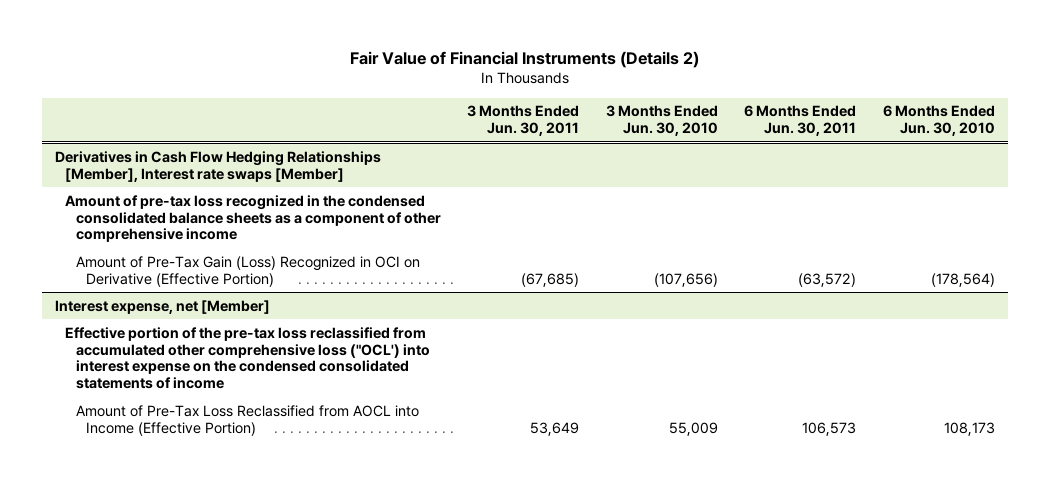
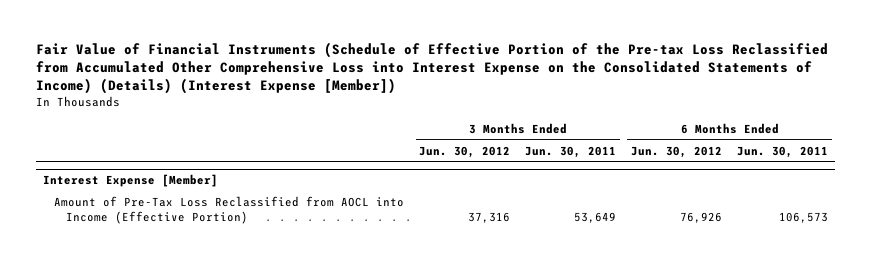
[349,50,699,68] Fair Value of Financial Instruments (Details 2) -> [35,41,828,95] Fair Value of Financial Instruments (Schedule of Effective Portion of the Pre-tax Loss Reclassified from Accumulated Other Comprehensive Loss into Interest Expense on the Consolidated Statements of Income) (Details) (Interest Expense [Member])
[605,105,718,137] 3 Months Ended Jun. 30, 2010 -> none
[882,105,995,137] 6 Months Ended Jun. 30, 2010 -> none
none -> [419,145,511,158] Jun. 30, 2012
none -> [631,145,723,158] Jun. 30, 2012
[54,150,381,182] Derivatives in Cash Flow Hedging Relationships [Member], Interest rate swaps [Member] -> none
[65,194,441,243] Amount of pre-tax loss recognized in the condensed consolidated balance sheets as a component of other comprehensive income -> none
[75,255,420,287] Amount of Pre-Tax Gain (Loss) Recognized in OCI on Derivative (Effective Portion) -> none
[65,326,430,390] Effective portion of the pre-tax loss reclassified from accumulated other comprehensive loss ("OCL') into interest expense on the condensed consolidated statements of income -> none
[54,299,270,314] Interest expense, net [Member] -> [43,174,219,188] Interest Expense [Member]

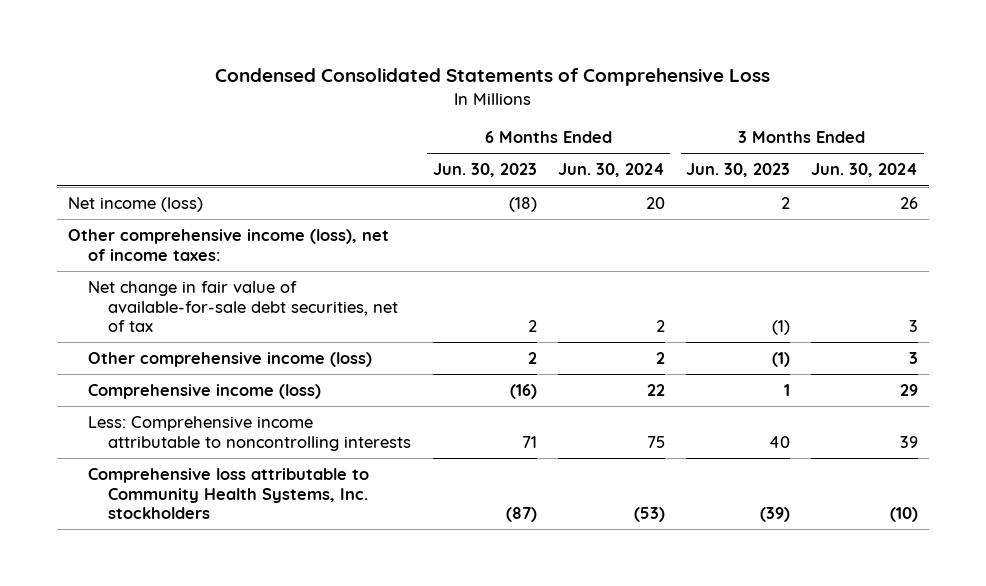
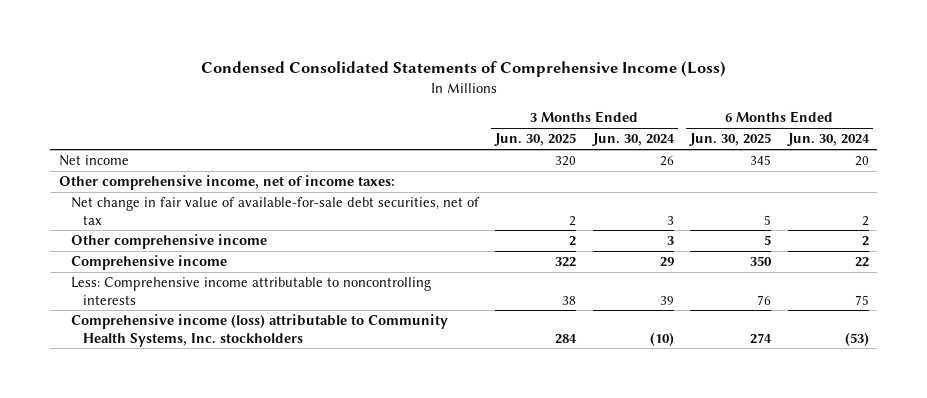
[215,68,771,87] Condensed Consolidated Statements of Comprehensive Loss -> [200,60,726,77] Condensed Consolidated Statements of Comprehensive Income (Loss)
[432,163,537,178] Jun. 30, 2023 -> none
[686,163,791,178] Jun. 30, 2023 -> none
none -> [494,133,577,147] Jun. 30, 2025
none -> [689,133,772,147] Jun. 30, 2025
[67,197,203,213] Net income (loss) -> [58,155,129,167] Net income
[67,229,389,261] Other comprehensive income (loss), net of income taxes: -> [58,175,395,191] Other comprehensive income, net of income taxes:
[87,352,372,368] Other comprehensive income (loss) -> [70,234,267,250] Other comprehensive income
[87,384,321,400] Comprehensive income (loss) -> [70,255,227,271] Comprehensive income
[87,468,369,520] Comprehensive loss attributable to Community Health Systems, Inc. stockholders -> [70,314,448,347] Comprehensive income (loss) attributable to Community Health Systems, Inc. stockholders

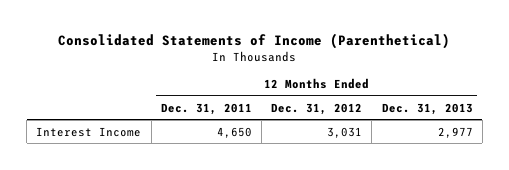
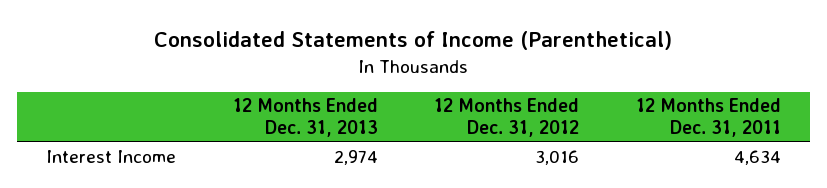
[216,126,252,138] 4,650 -> [734,150,782,166] 4,634
[327,126,363,138] 3,031 -> [535,150,580,166] 3,016
[437,126,473,138] 2,977 -> [333,150,378,166] 2,974

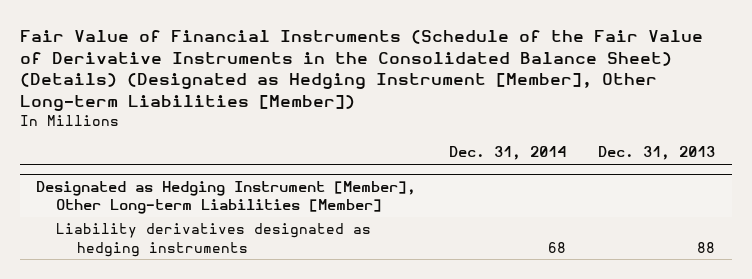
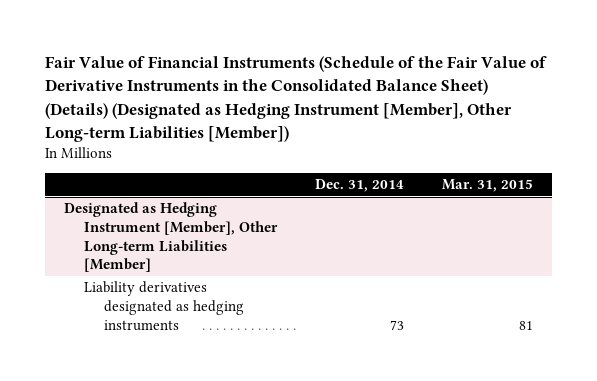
[598,146,716,161] Dec. 31, 2013 -> none
none -> [442,179,534,193] Mar. 31, 2015
[547,241,566,253] 68 -> [390,319,405,330] 73

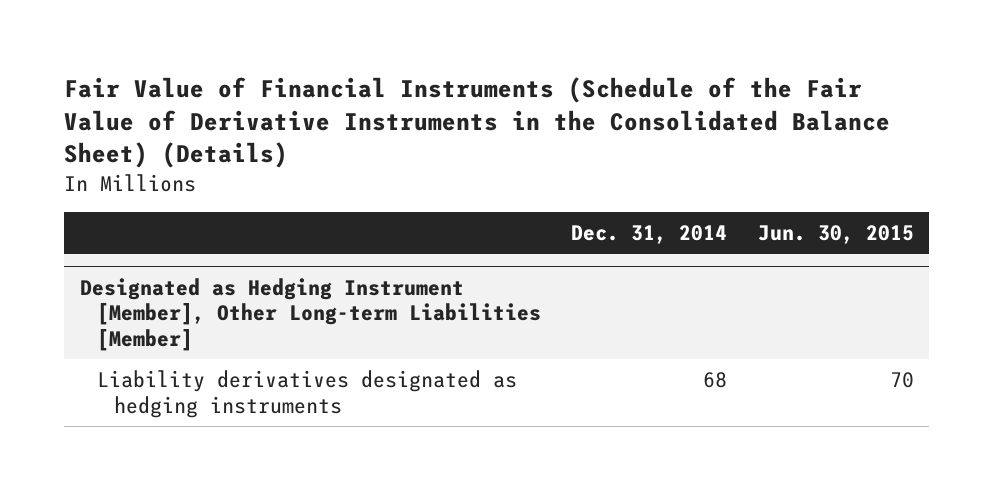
[44,56,547,142] Fair Value of Financial Instruments (Schedule of the Fair Value of Derivative Instruments in the Consolidated Balance Sheet) (Details) (Designated as Hedging Instrument [Member], Other Long-term Liabilities [Member]) -> [64,77,891,169] Fair Value of Financial Instruments (Schedule of the Fair Value of Derivative Instruments in the Consolidated Balance Sheet) (Details)
[442,179,534,193] Mar. 31, 2015 -> none
none -> [757,224,914,244] Jun. 30, 2015
[390,319,405,330] 73 -> [703,372,728,389] 68

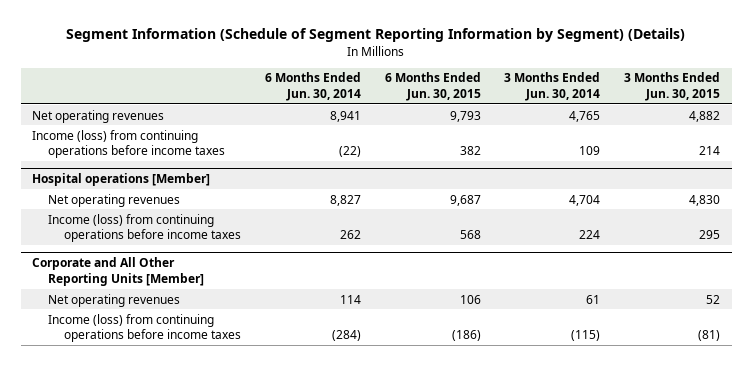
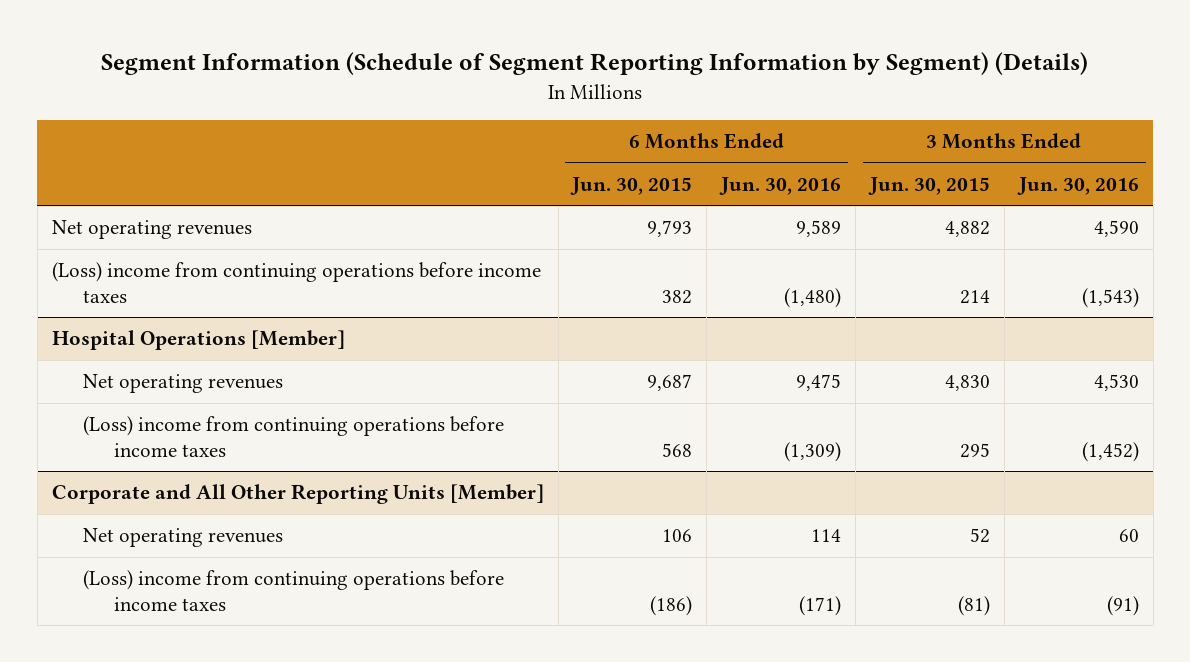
[264,72,361,101] 6 Months Ended Jun. 30, 2014 -> none
[504,72,601,101] 3 Months Ended Jun. 30, 2014 -> none
none -> [719,176,842,195] Jun. 30, 2016
none -> [1016,176,1139,195] Jun. 30, 2016
[32,129,226,158] Income (loss) from continuing operations before income taxes -> [51,262,541,303] (Loss) income from continuing operations before income taxes
[32,173,211,187] Hospital operations [Member] -> [51,330,345,351] Hospital Operations [Member]
[48,213,241,242] Income (loss) from continuing operations before income taxes -> [83,416,505,457] (Loss) income from continuing operations before income taxes
[48,313,241,342] Income (loss) from continuing operations before income taxes -> [83,570,505,611] (Loss) income from continuing operations before income taxes

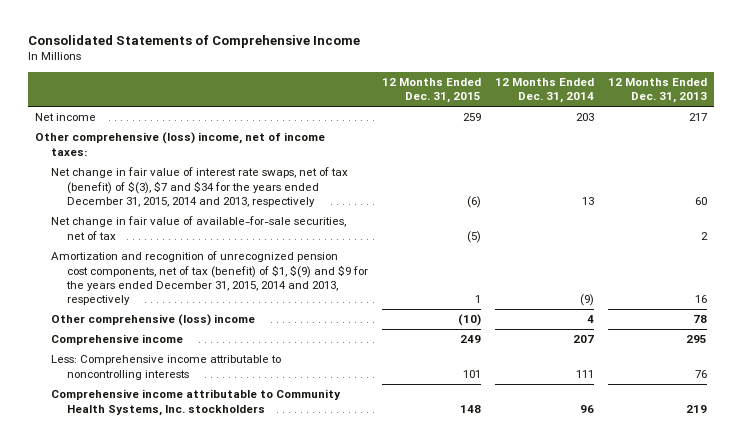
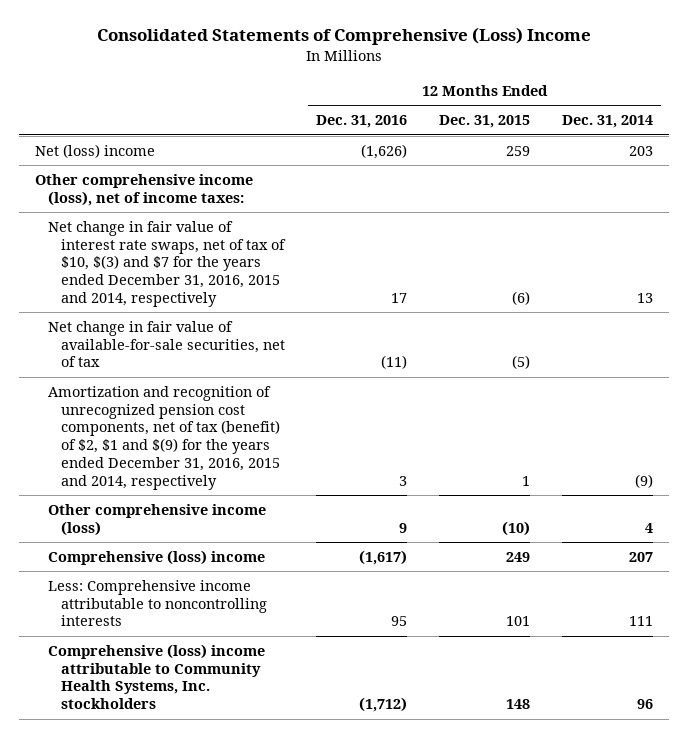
[27,35,360,49] Consolidated Statements of Comprehensive Income -> [96,27,591,46] Consolidated Statements of Comprehensive (Loss) Income
[608,77,708,104] 12 Months Ended Dec. 31, 2013 -> none
none -> [316,115,408,129] Dec. 31, 2016
[34,113,96,122] Net income -> [34,143,155,158] Net (loss) income
[34,132,325,156] Other comprehensive (loss) income, net of income taxes: -> [34,173,253,206] Other comprehensive income (loss), net of income taxes:
[50,167,348,207] Net change in fair value of interest rate swaps, net of tax (benefit) of $(3), $7 and $34 for the years ended December 31, 2015, 2014 and 2013, respectively -> [47,220,286,307] Net change in fair value of interest rate swaps, net of tax of $10, $(3) and $7 for the years ended December 31, 2016, 2015 and 2014, respectively
[50,251,368,306] Amortization and recognition of unrecognized pension cost components, net of tax (benefit) of $1, $(9) and $9 for the years ended December 31, 2015, 2014 and 2013, respectively -> [47,385,280,490] Amortization and recognition of unrecognized pension cost components, net of tax (benefit) of $2, $1 and $(9) for the years ended December 31, 2016, 2015 and 2014, respectively
[50,314,255,327] Other comprehensive (loss) income -> [47,503,266,536] Other comprehensive income (loss)
[50,334,183,346] Comprehensive income -> [47,549,265,565] Comprehensive (loss) income
[50,389,341,416] Comprehensive income attributable to Community Health Systems, Inc. stockholders -> [47,643,265,710] Comprehensive (loss) income attributable to Community Health Systems, Inc. stockholders

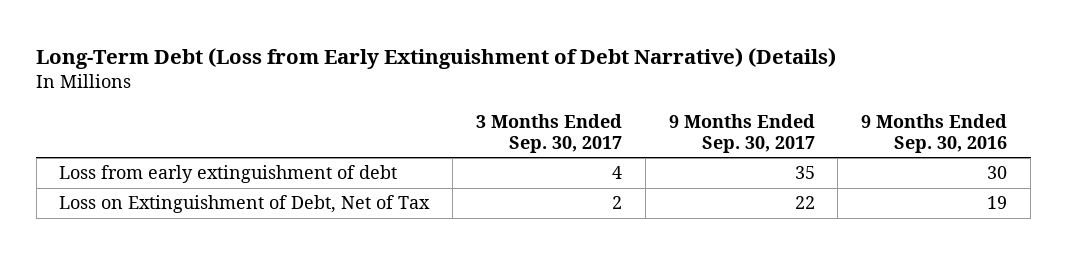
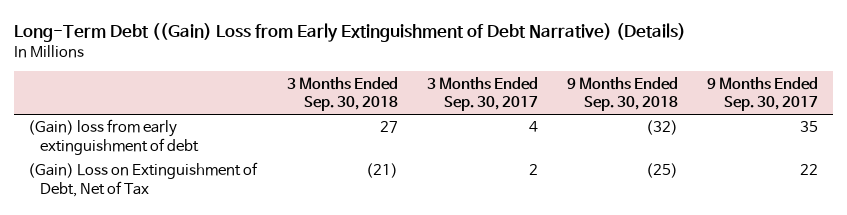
[36,48,837,70] Long-Term Debt (Loss from Early Extinguishment of Debt Narrative) (Details) -> [13,22,686,42] Long-Term Debt ((Gain) Loss from Early Extinguishment of Debt Narrative) (Details)
[861,113,1008,154] 9 Months Ended Sep. 30, 2016 -> none
none -> [286,76,398,112] 3 Months Ended Sep. 30, 2018
none -> [567,76,679,112] 9 Months Ended Sep. 30, 2018
[59,165,398,184] Loss from early extinguishment of debt -> [28,119,199,155] (Gain) loss from early extinguishment of debt
[59,195,431,214] Loss on Extinguishment of Debt, Net of Tax -> [28,162,259,197] (Gain) Loss on Extinguishment of Debt, Net of Tax

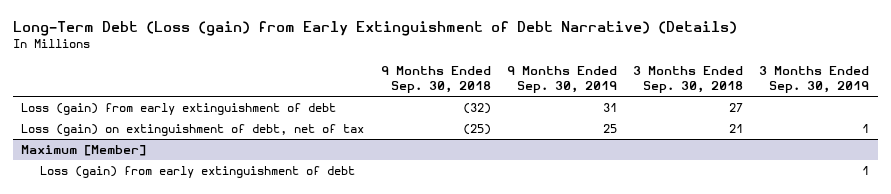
[13,22,686,42] Long-Term Debt ((Gain) Loss from Early Extinguishment of Debt Narrative) (Details) -> [13,20,738,36] Long-Term Debt (Loss (gain) from Early Extinguishment of Debt Narrative) (Details)
[426,76,538,112] 3 Months Ended Sep. 30, 2017 -> none
[707,76,819,112] 9 Months Ended Sep. 30, 2017 -> none
none -> [506,65,617,94] 9 Months Ended Sep. 30, 2019
none -> [759,65,870,94] 3 Months Ended Sep. 30, 2019
[28,119,199,155] (Gain) loss from early extinguishment of debt -> [21,103,337,116] Loss (gain) from early extinguishment of debt
[28,162,259,197] (Gain) Loss on Extinguishment of Debt, Net of Tax -> [21,124,365,137] Loss (gain) on extinguishment of debt, net of tax
[365,163,398,179] (21) -> [729,124,744,134] 21
none -> [21,145,147,157] Maximum [Member]
none -> [40,166,356,179] Loss (gain) from early extinguishment of debt

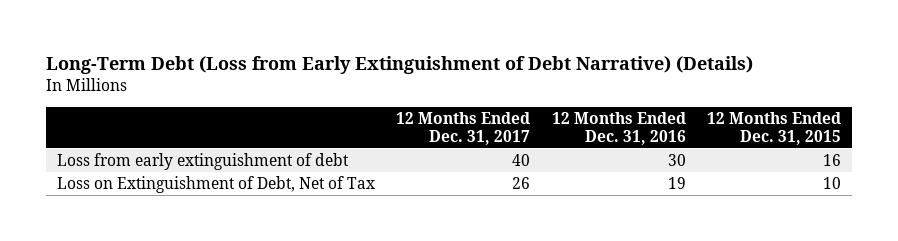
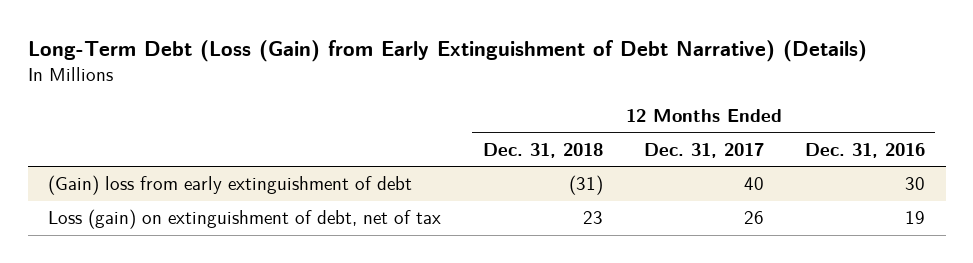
[46,56,754,75] Long-Term Debt (Loss from Early Extinguishment of Debt Narrative) (Details) -> [27,40,867,63] Long-Term Debt (Loss (Gain) from Early Extinguishment of Debt Narrative) (Details)
[707,111,842,145] 12 Months Ended Dec. 31, 2015 -> none
none -> [482,143,603,159] Dec. 31, 2018
[57,153,350,171] Loss from early extinguishment of debt -> [48,175,413,196] (Gain) loss from early extinguishment of debt
[57,176,376,194] Loss on Extinguishment of Debt, Net of Tax -> [48,209,442,230] Loss (gain) on extinguishment of debt, net of tax

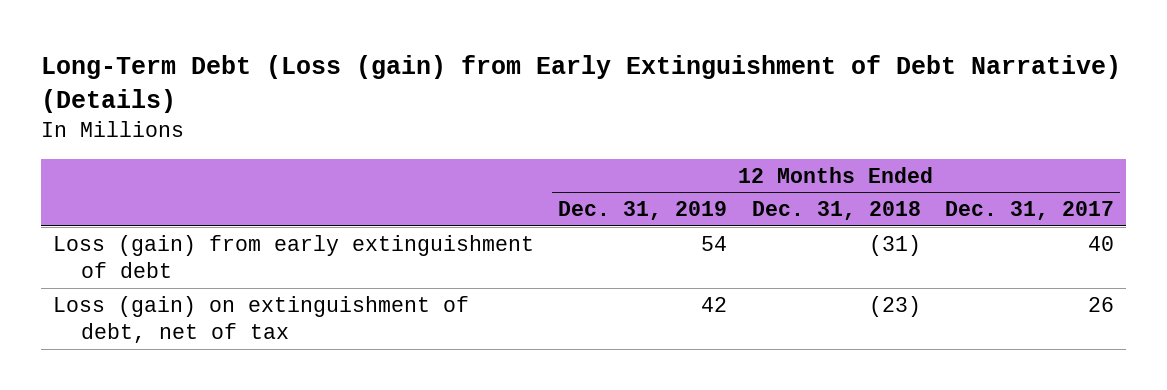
[27,40,867,63] Long-Term Debt (Loss (Gain) from Early Extinguishment of Debt Narrative) (Details) -> [40,55,1121,113] Long-Term Debt (Loss (gain) from Early Extinguishment of Debt Narrative) (Details)
[804,143,925,159] Dec. 31, 2016 -> none
none -> [558,201,728,221] Dec. 31, 2019
[48,175,413,196] (Gain) loss from early extinguishment of debt -> [53,234,535,279] Loss (gain) from early extinguishment of debt
[582,211,603,225] 23 -> [868,295,921,317] (23)

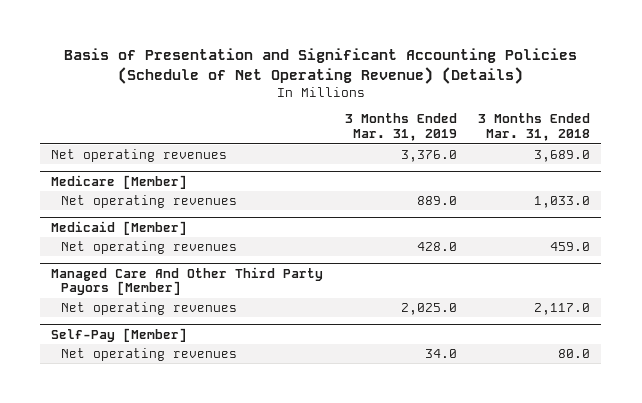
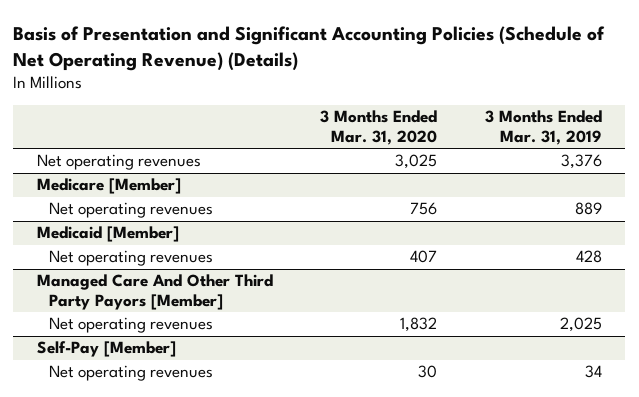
[478,113,591,142] 3 Months Ended Mar. 31, 2018 -> none
none -> [320,110,438,145] 3 Months Ended Mar. 31, 2020
[400,150,457,163] 3,376.0 -> [560,154,602,170] 3,376
[416,196,457,206] 889.0 -> [574,202,602,216] 889
[416,242,457,252] 428.0 -> [575,250,602,264] 428
[400,303,457,316] 2,025.0 -> [559,317,602,333] 2,025
[424,349,457,359] 34.0 -> [584,365,602,379] 34

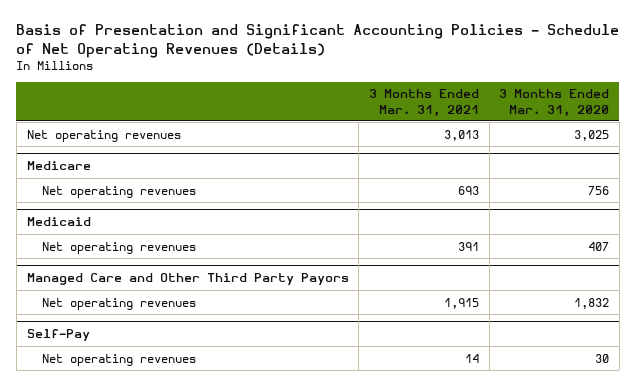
[13,25,606,71] Basis of Presentation and Significant Accounting Policies (Schedule of Net Operating Revenue) (Details) -> [16,23,620,58] Basis of Presentation and Significant Accounting Policies - Schedule of Net Operating Revenues (Details)
[484,110,602,145] 3 Months Ended Mar. 31, 2019 -> none
none -> [368,89,479,117] 3 Months Ended Mar. 31, 2021
[37,178,182,195] Medicare [Member] -> [26,161,91,171] Medicare
[37,226,180,243] Medicaid [Member] -> [26,217,91,227] Medicaid
[37,274,274,310] Managed Care And Other Third Party Payors [Member] -> [26,273,349,286] Managed Care and Other Third Party Payors
[37,341,177,358] Self-Pay [Member] -> [26,329,90,342] Self-Pay

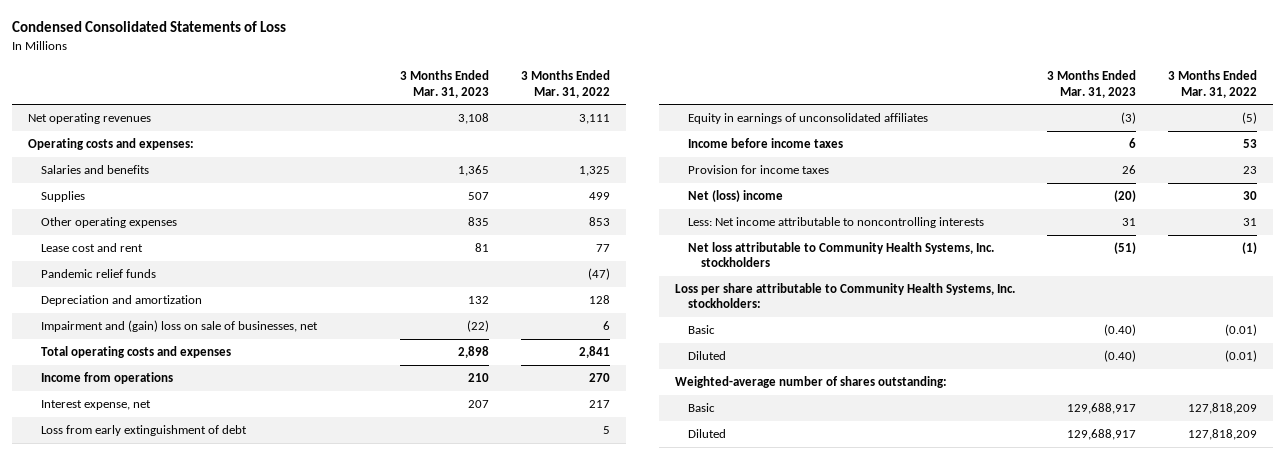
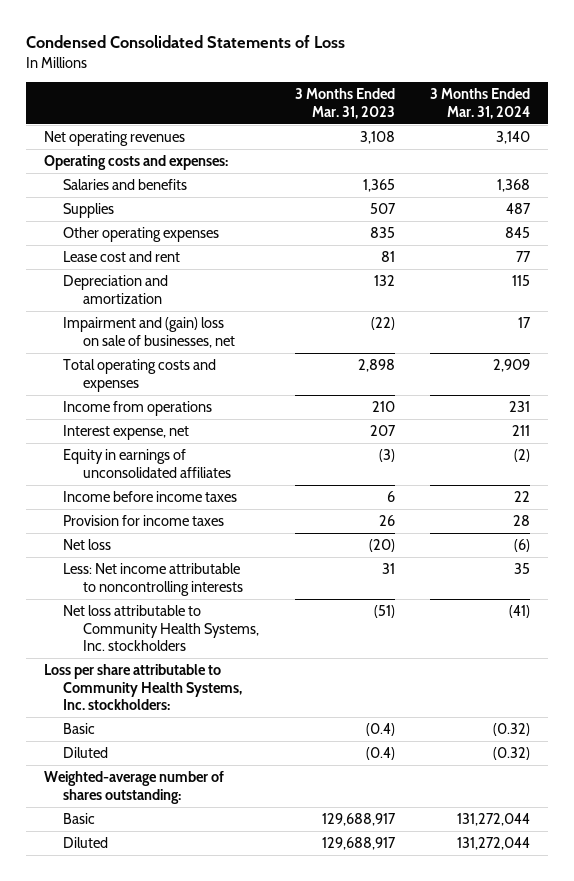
[520,70,610,98] 3 Months Ended Mar. 31, 2022 -> none
none -> [430,88,531,119] 3 Months Ended Mar. 31, 2024
[40,269,156,279] Pandemic relief funds -> none
[40,425,247,437] Loss from early extinguishment of debt -> none
[687,190,783,203] Net (loss) income -> [63,539,112,551] Net loss
[1103,324,1136,337] (0.40) -> [365,723,395,737] (0.4)
[1103,350,1136,363] (0.40) -> [365,747,395,761] (0.4)

